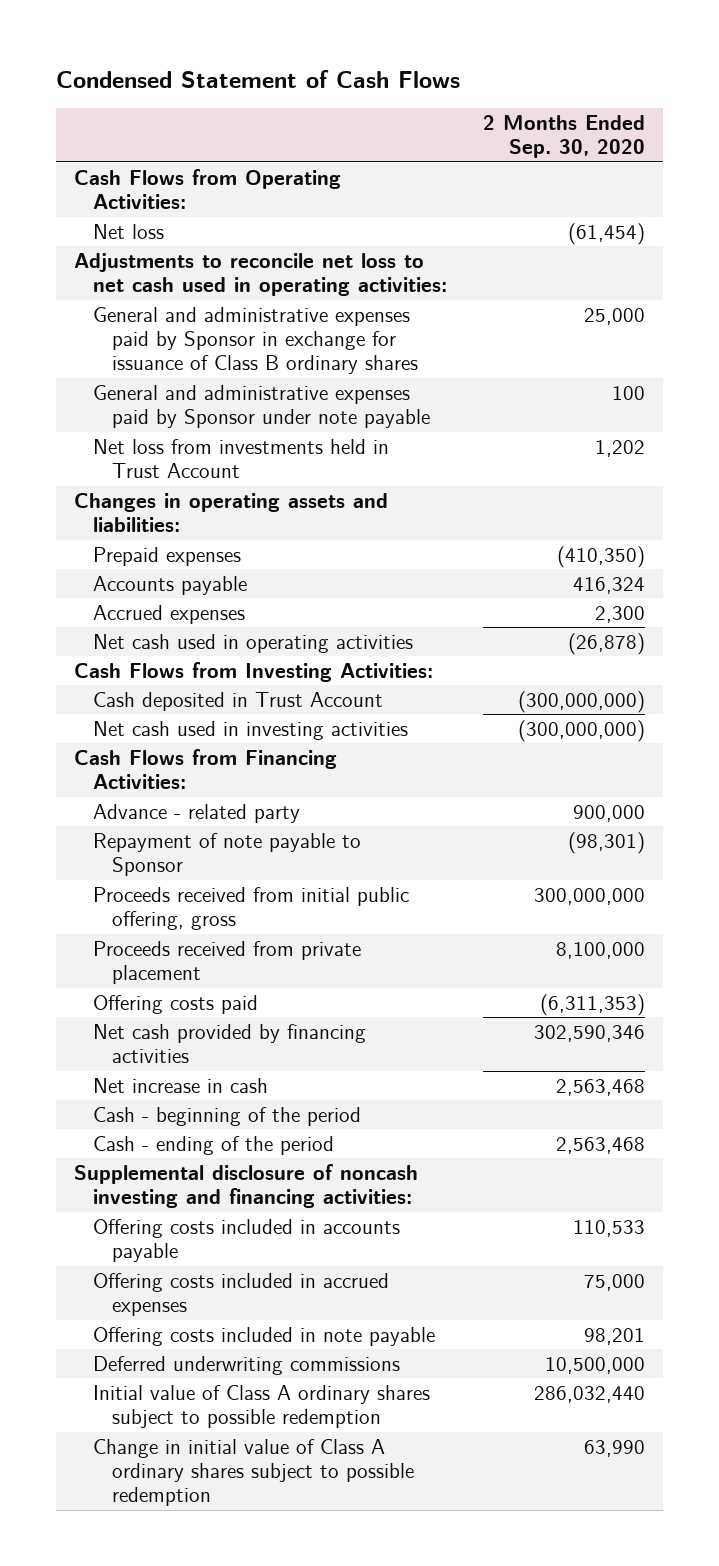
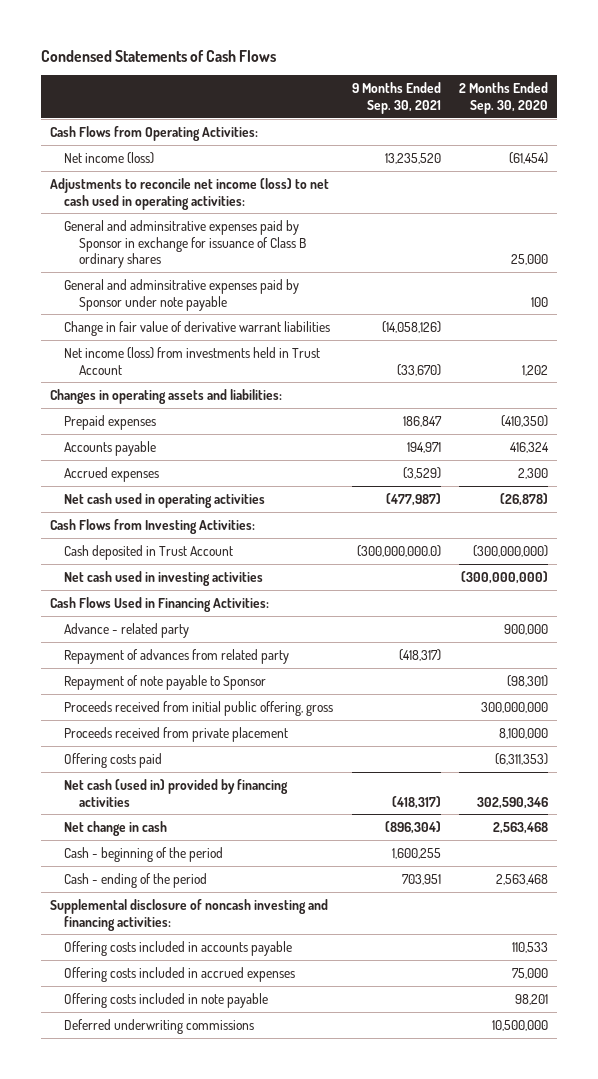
[56,69,461,88] Condensed Statement of Cash Flows -> [40,49,276,62] Condensed Statements of Cash Flows
none -> [351,81,441,114] 9 Months Ended Sep. 30, 2021
[93,223,165,239] Net loss -> [64,151,155,164] Net income (loss)
[74,252,448,296] Adjustments to reconcile net loss to net cash used in operating activities: -> [49,177,329,210] Adjustments to reconcile net income (loss) to net cash used in operating activities:
[93,306,419,374] General and administrative expenses paid by Sponsor in exchange for issuance of Class B ordinary shares -> [64,219,307,269] General and adminsitrative expenses paid by Sponsor in exchange for issuance of Class B ordinary shares
[93,384,431,428] General and administrative expenses paid by Sponsor under note payable -> [64,278,300,311] General and adminsitrative expenses paid by Sponsor under note payable
none -> [64,320,331,336] Change in fair value of derivative warrant liabilities
[93,438,390,478] Net loss from investments held in Trust Account -> [64,346,321,375] Net income (loss) from investments held in Trust Account
[74,748,338,789] Cash Flows from Financing Activities: -> [49,596,269,612] Cash Flows Used in Financing Activities:
none -> [64,648,290,664] Repayment of advances from related party
[93,1023,367,1063] Net cash provided by financing activities -> [64,778,289,807] Net cash (used in) provided by financing activities
[93,1077,269,1093] Net increase in cash -> [64,820,168,836] Net change in cash
[93,1384,431,1428] Initial value of Class A ordinary shares subject to possible redemption -> none
[93,1438,415,1506] Change in initial value of Class A ordinary shares subject to possible redemption -> none

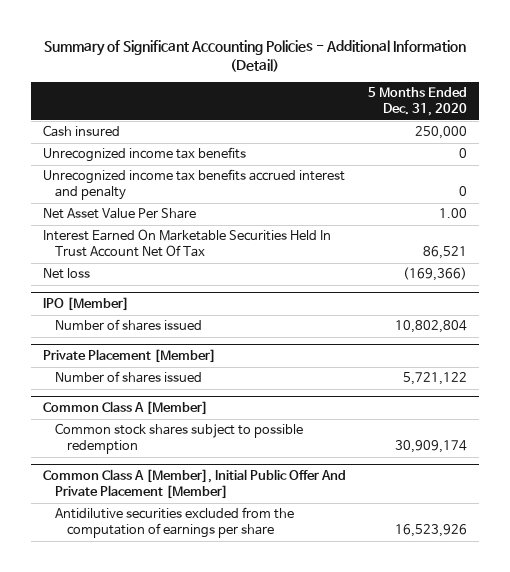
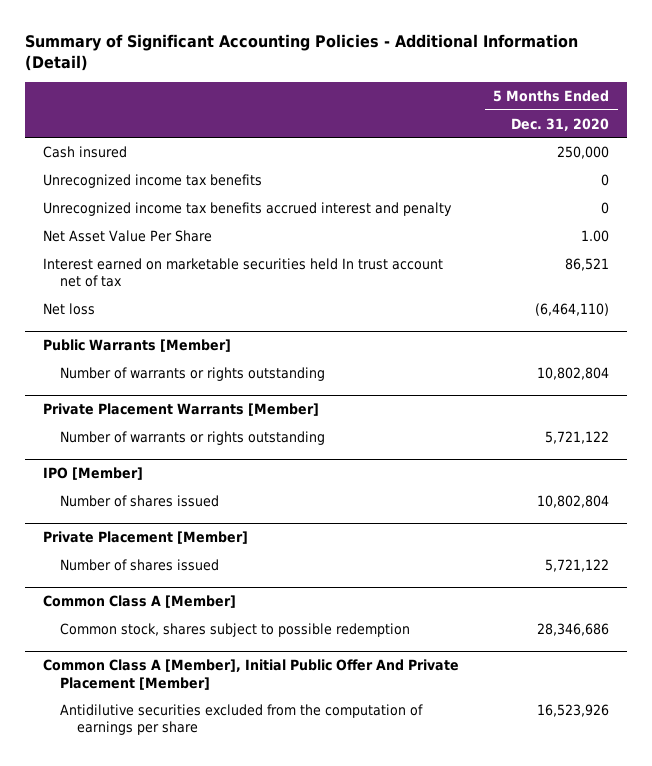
[42,229,331,258] Interest Earned On Marketable Securities Held In Trust Account Net Of Tax -> [42,257,443,288] Interest earned on marketable securities held In trust account net of tax
[403,267,468,282] (169,366) -> [535,302,610,316] (6,464,110)
none -> [42,339,231,353] Public Warrants [Member]
none -> [59,366,325,381] Number of warrants or rights outstanding
none -> [42,403,319,417] Private Placement Warrants [Member]
none -> [59,430,325,445] Number of warrants or rights outstanding
[55,423,304,455] Common stock shares subject to possible redemption -> [59,622,410,637] Common stock, shares subject to possible redemption
[395,440,468,454] 30,909,174 -> [537,622,610,636] 28,346,686

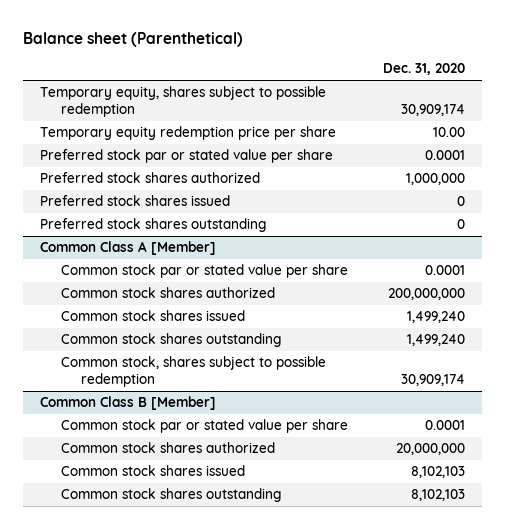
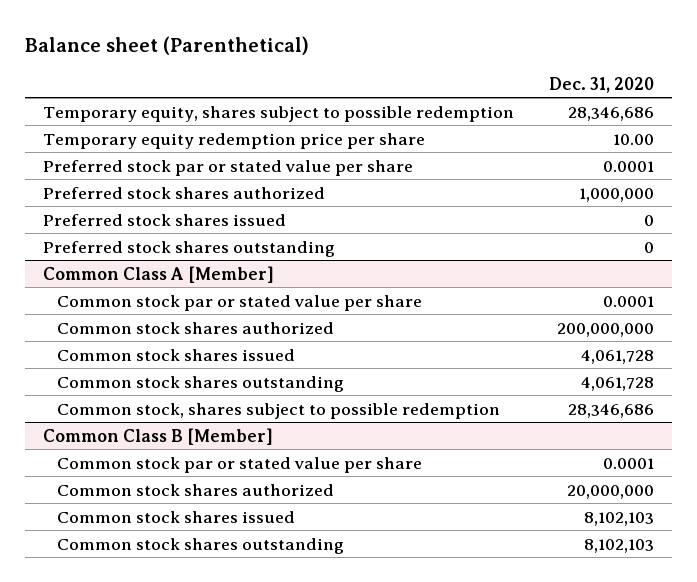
[400,103,465,116] 30,909,174 -> [568,106,655,121] 28,346,686
[406,311,465,324] 1,499,240 -> [581,349,655,364] 4,061,728
[406,334,465,347] 1,499,240 -> [581,376,655,391] 4,061,728
[400,373,465,386] 30,909,174 -> [568,403,655,418] 28,346,686

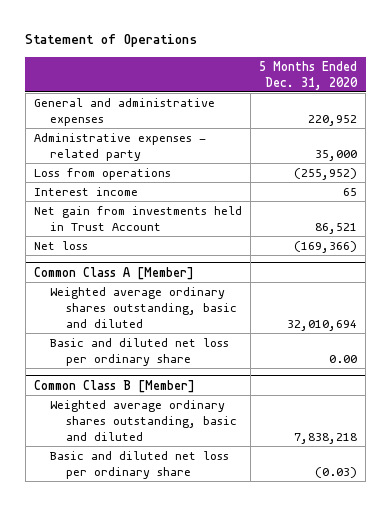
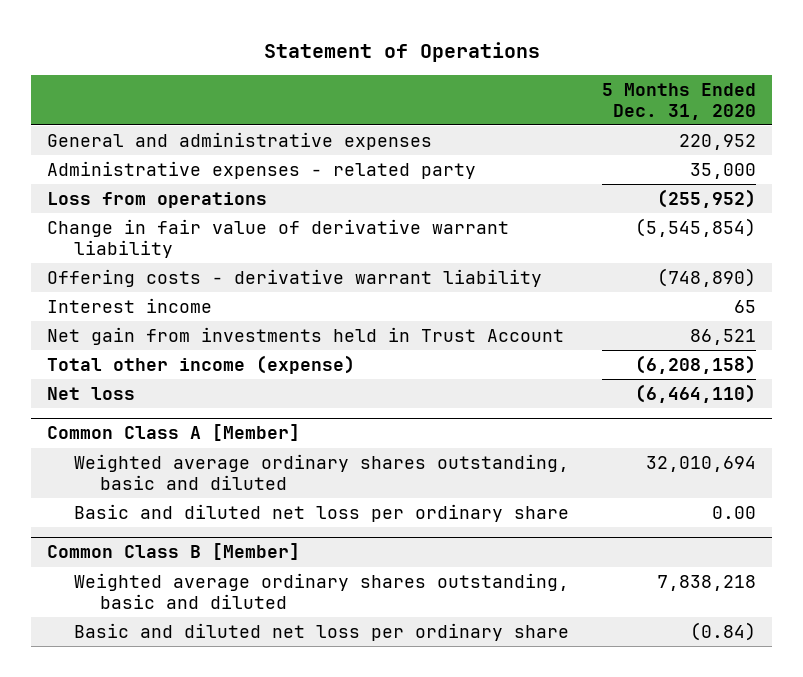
none -> [47,218,510,258] Change in fair value of derivative warrant liability
none -> [47,268,543,287] Offering costs - derivative warrant liability
none -> [47,354,356,374] Total other income (expense)
[293,240,357,253] (169,366) -> [634,383,756,403] (6,464,110)
[314,466,357,478] (0.03) -> [689,621,756,641] (0.84)

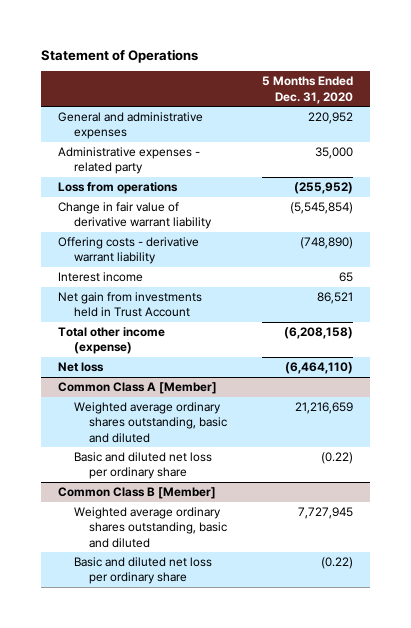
[645,455,756,472] 32,010,694 -> [294,402,353,415] 21,216,659
[711,505,756,519] 0.00 -> [320,452,353,465] (0.22)
[656,574,756,591] 7,838,218 -> [297,507,353,520] 7,727,945
[689,621,756,641] (0.84) -> [320,557,353,570] (0.22)

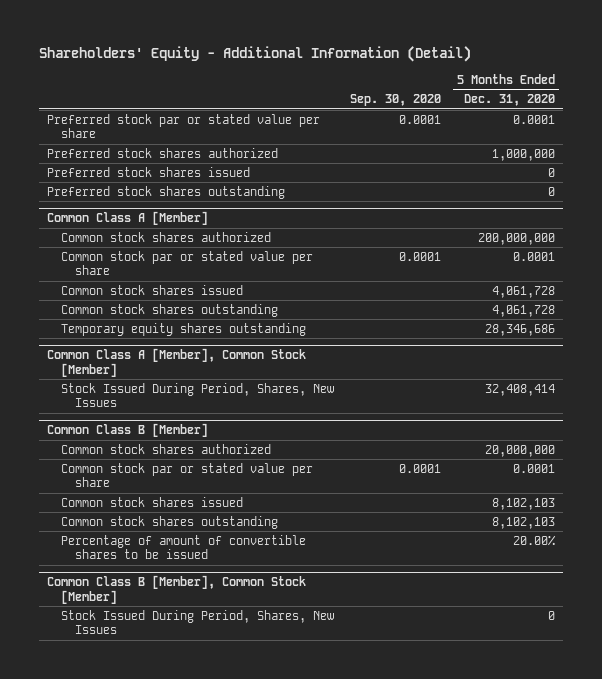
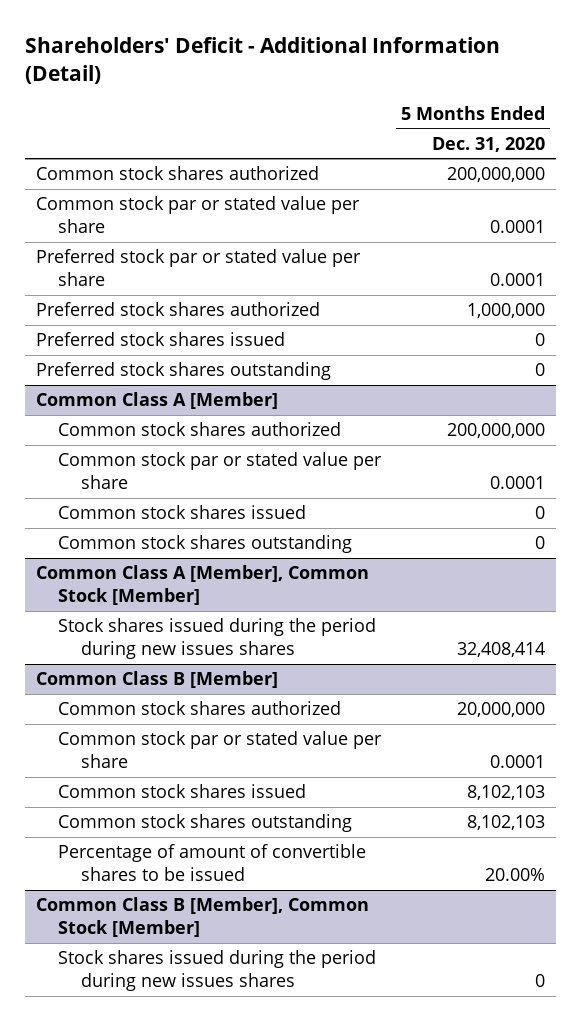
[39,45,472,62] Shareholders' Equity - Additional Information (Detail) -> [25,37,501,85] Shareholders' Deficit - Additional Information (Detail)
[349,94,441,107] Sep. 30, 2020 -> none
none -> [35,166,319,181] Common stock shares authorized
none -> [35,196,360,234] Common stock par or stated value per share
[61,322,307,336] Temporary equity shares outstanding -> none
[491,285,555,298] 4,061,728 -> [535,506,546,520] 0
[491,304,555,317] 4,061,728 -> [535,536,546,550] 0
[61,382,335,408] Stock Issued During Period, Shares, New Issues -> [58,618,377,660] Stock shares issued during the period during new issues shares
[61,609,335,635] Stock Issued During Period, Shares, New Issues -> [58,950,377,992] Stock shares issued during the period during new issues shares

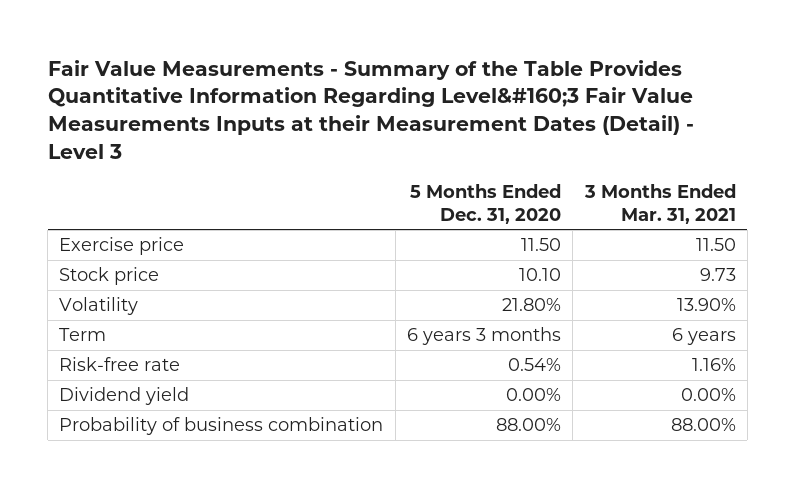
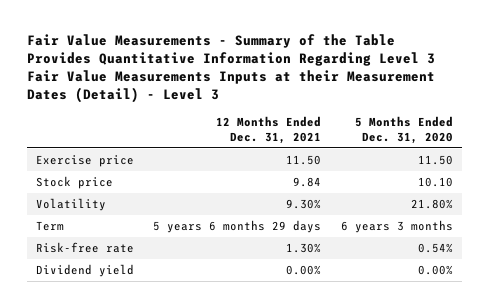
[47,59,694,160] Fair Value Measurements - Summary of the Table Provides Quantitative Information Regarding Level&#160;3 Fair Value Measurements Inputs at their Measurement Dates (Detail) - Level 3 -> [26,33,435,103] Fair Value Measurements - Summary of the Table Provides Quantitative Information Regarding Level 3 Fair Value Measurements Inputs at their Measurement Dates (Detail) - Level 3
[583,184,736,224] 3 Months Ended Mar. 31, 2021 -> none
none -> [216,115,322,144] 12 Months Ended Dec. 31, 2021
[59,417,384,436] Probability of business combination -> none

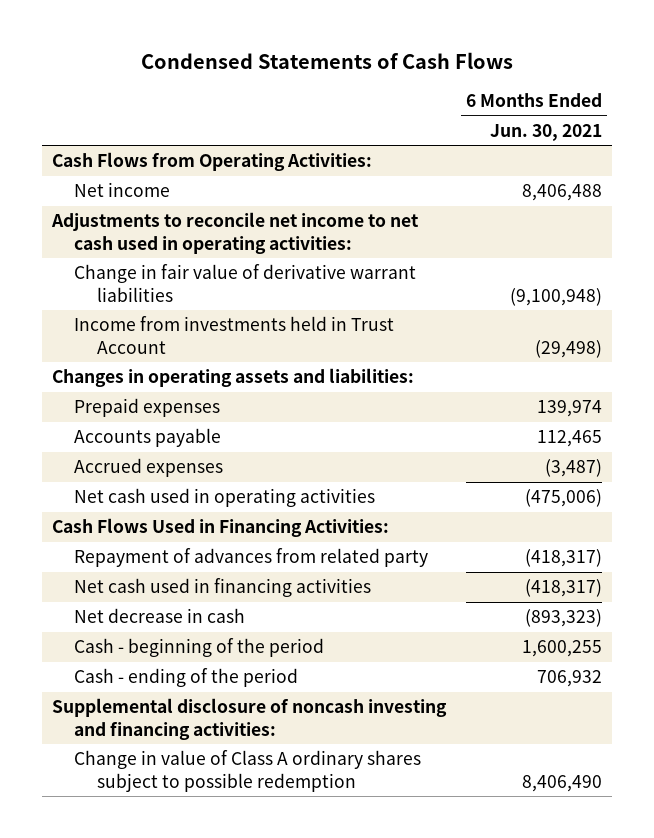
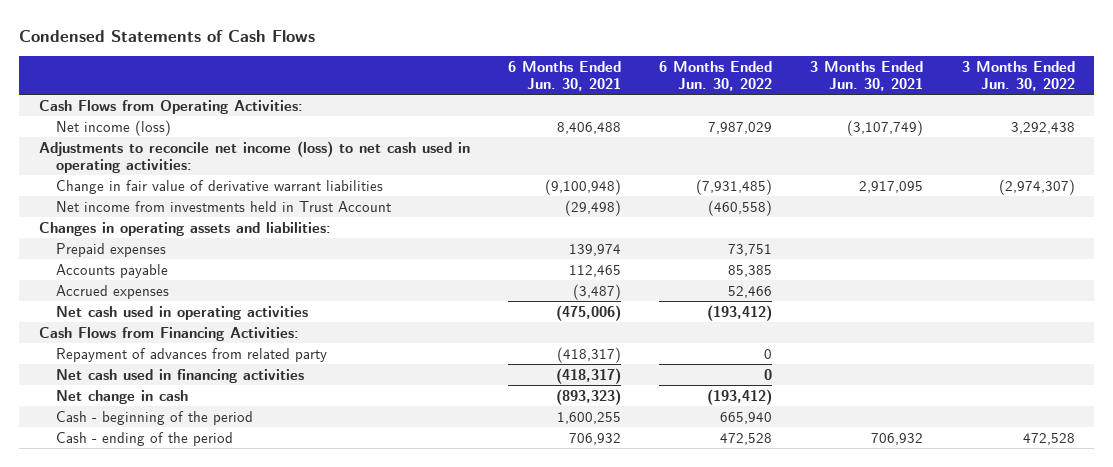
none -> [659,60,773,91] 6 Months Ended Jun. 30, 2022
none -> [810,60,924,91] 3 Months Ended Jun. 30, 2021
none -> [961,60,1075,91] 3 Months Ended Jun. 30, 2022
[74,182,171,198] Net income -> [56,119,172,136] Net income (loss)
[50,212,419,254] Adjustments to reconcile net income to net cash used in operating activities: -> [38,140,470,173] Adjustments to reconcile net income (loss) to net cash used in operating activities:
[74,316,395,354] Income from investments held in Trust Account -> [56,200,392,212] Net income from investments held in Trust Account
[51,518,389,538] Cash Flows Used in Financing Activities: -> [38,326,299,341] Cash Flows from Financing Activities:
[74,608,246,624] Net decrease in cash -> [56,389,189,404] Net change in cash
[51,698,447,740] Supplemental disclosure of noncash investing and financing activities: -> none
[74,750,422,792] Change in value of Class A ordinary shares subject to possible redemption -> none

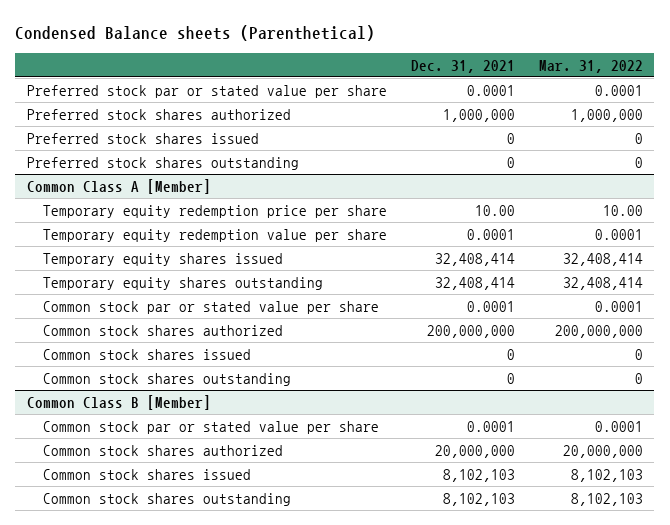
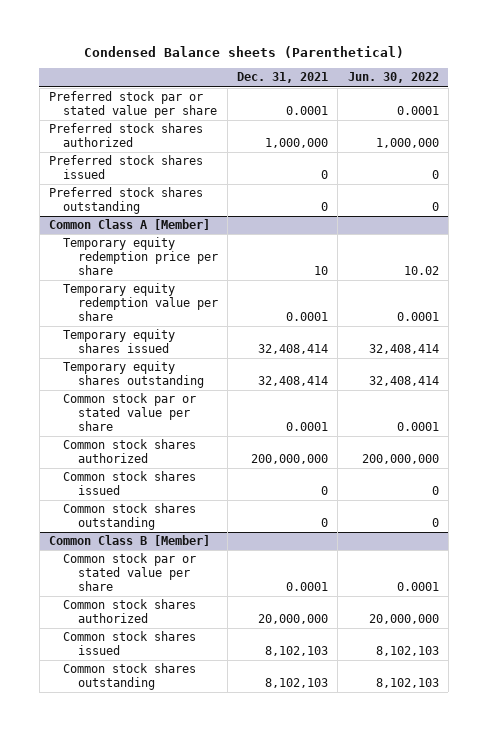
[538,59,643,73] Mar. 31, 2022 -> none
none -> [347,72,439,84] Jun. 30, 2022
[474,204,515,216] 10.00 -> [314,265,329,275] 10

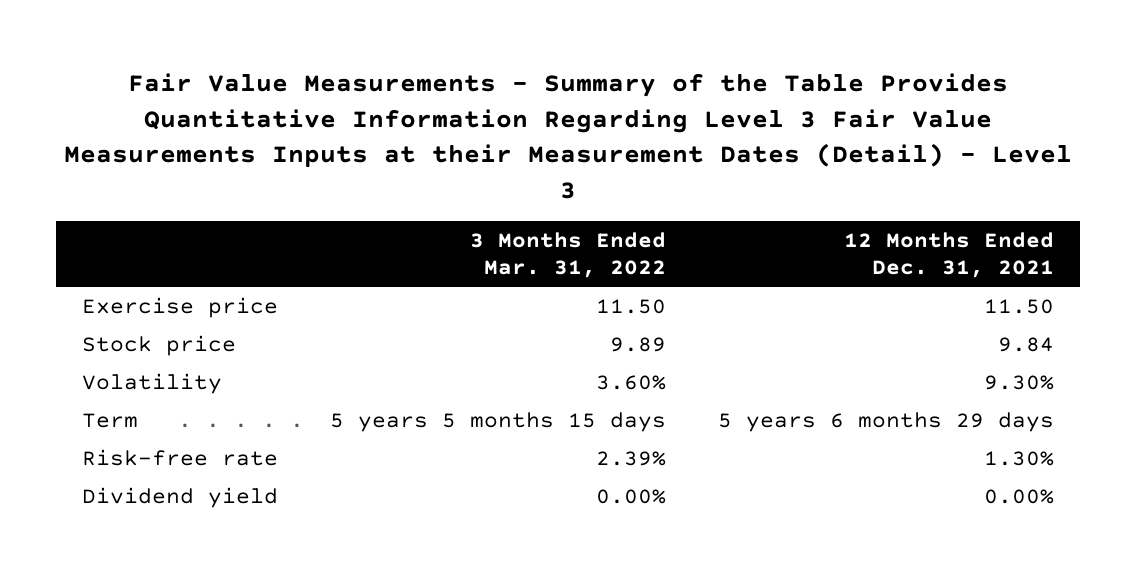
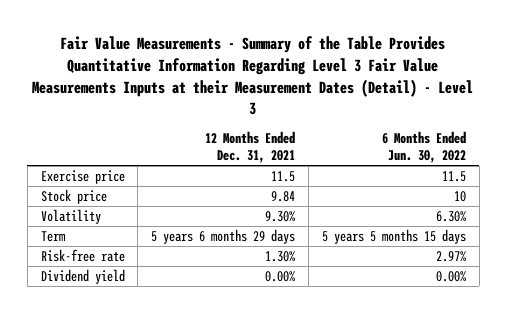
[469,231,666,279] 3 Months Ended Mar. 31, 2022 -> none
none -> [382,131,467,164] 6 Months Ended Jun. 30, 2022
[983,298,1054,314] 11.50 -> [271,171,296,183] 11.5

